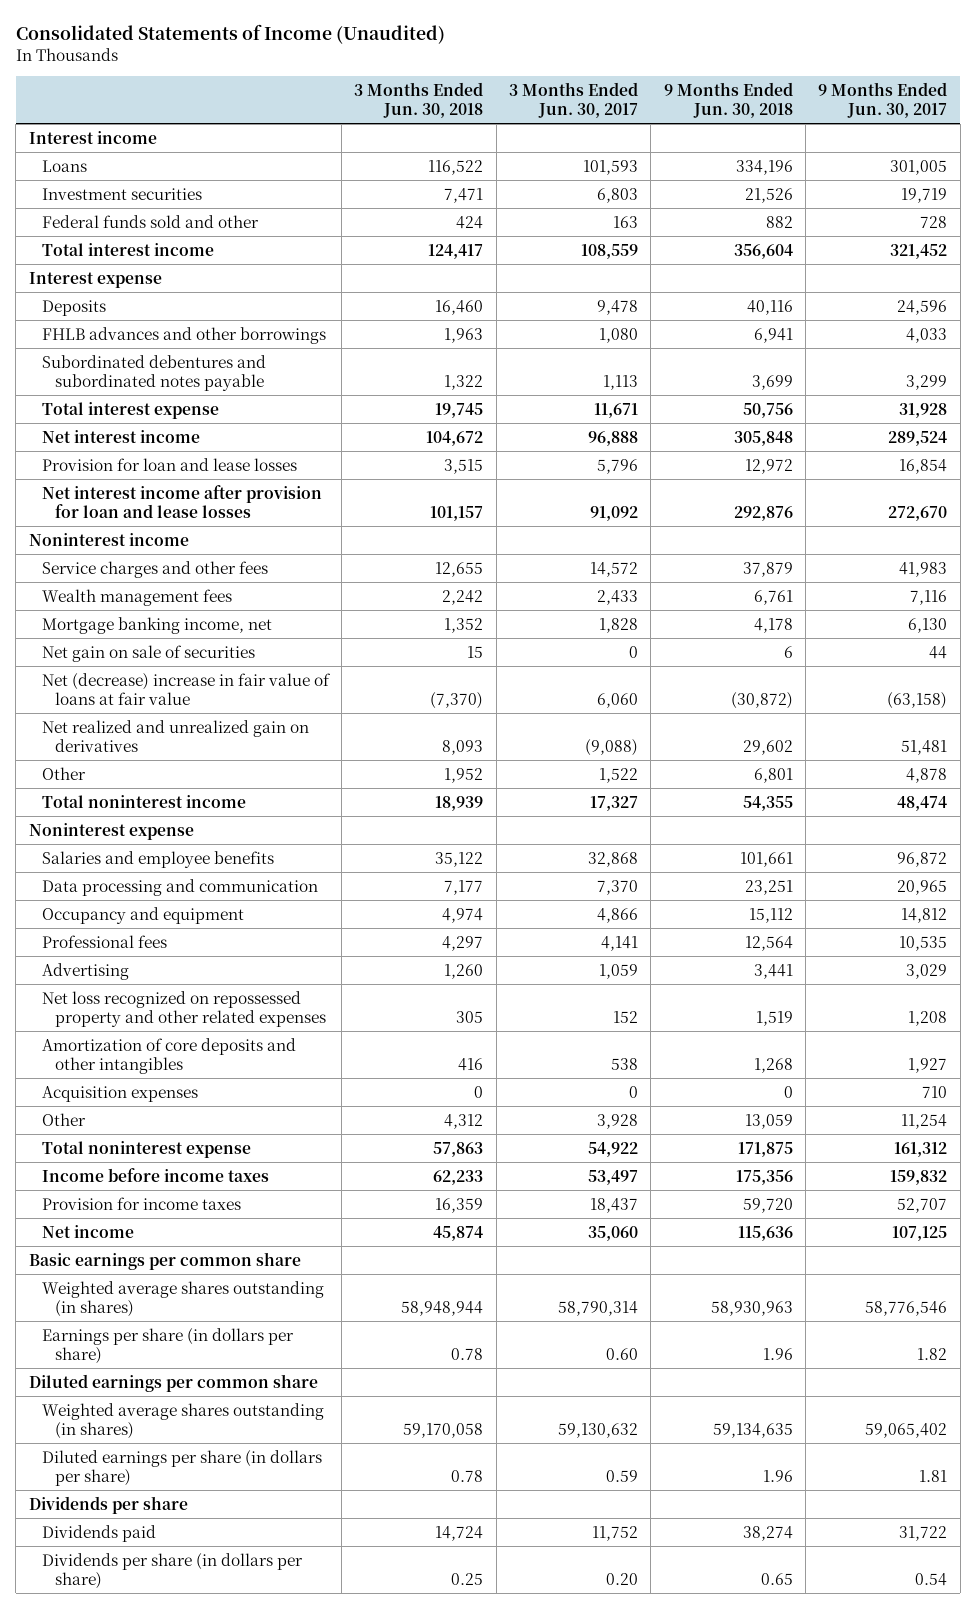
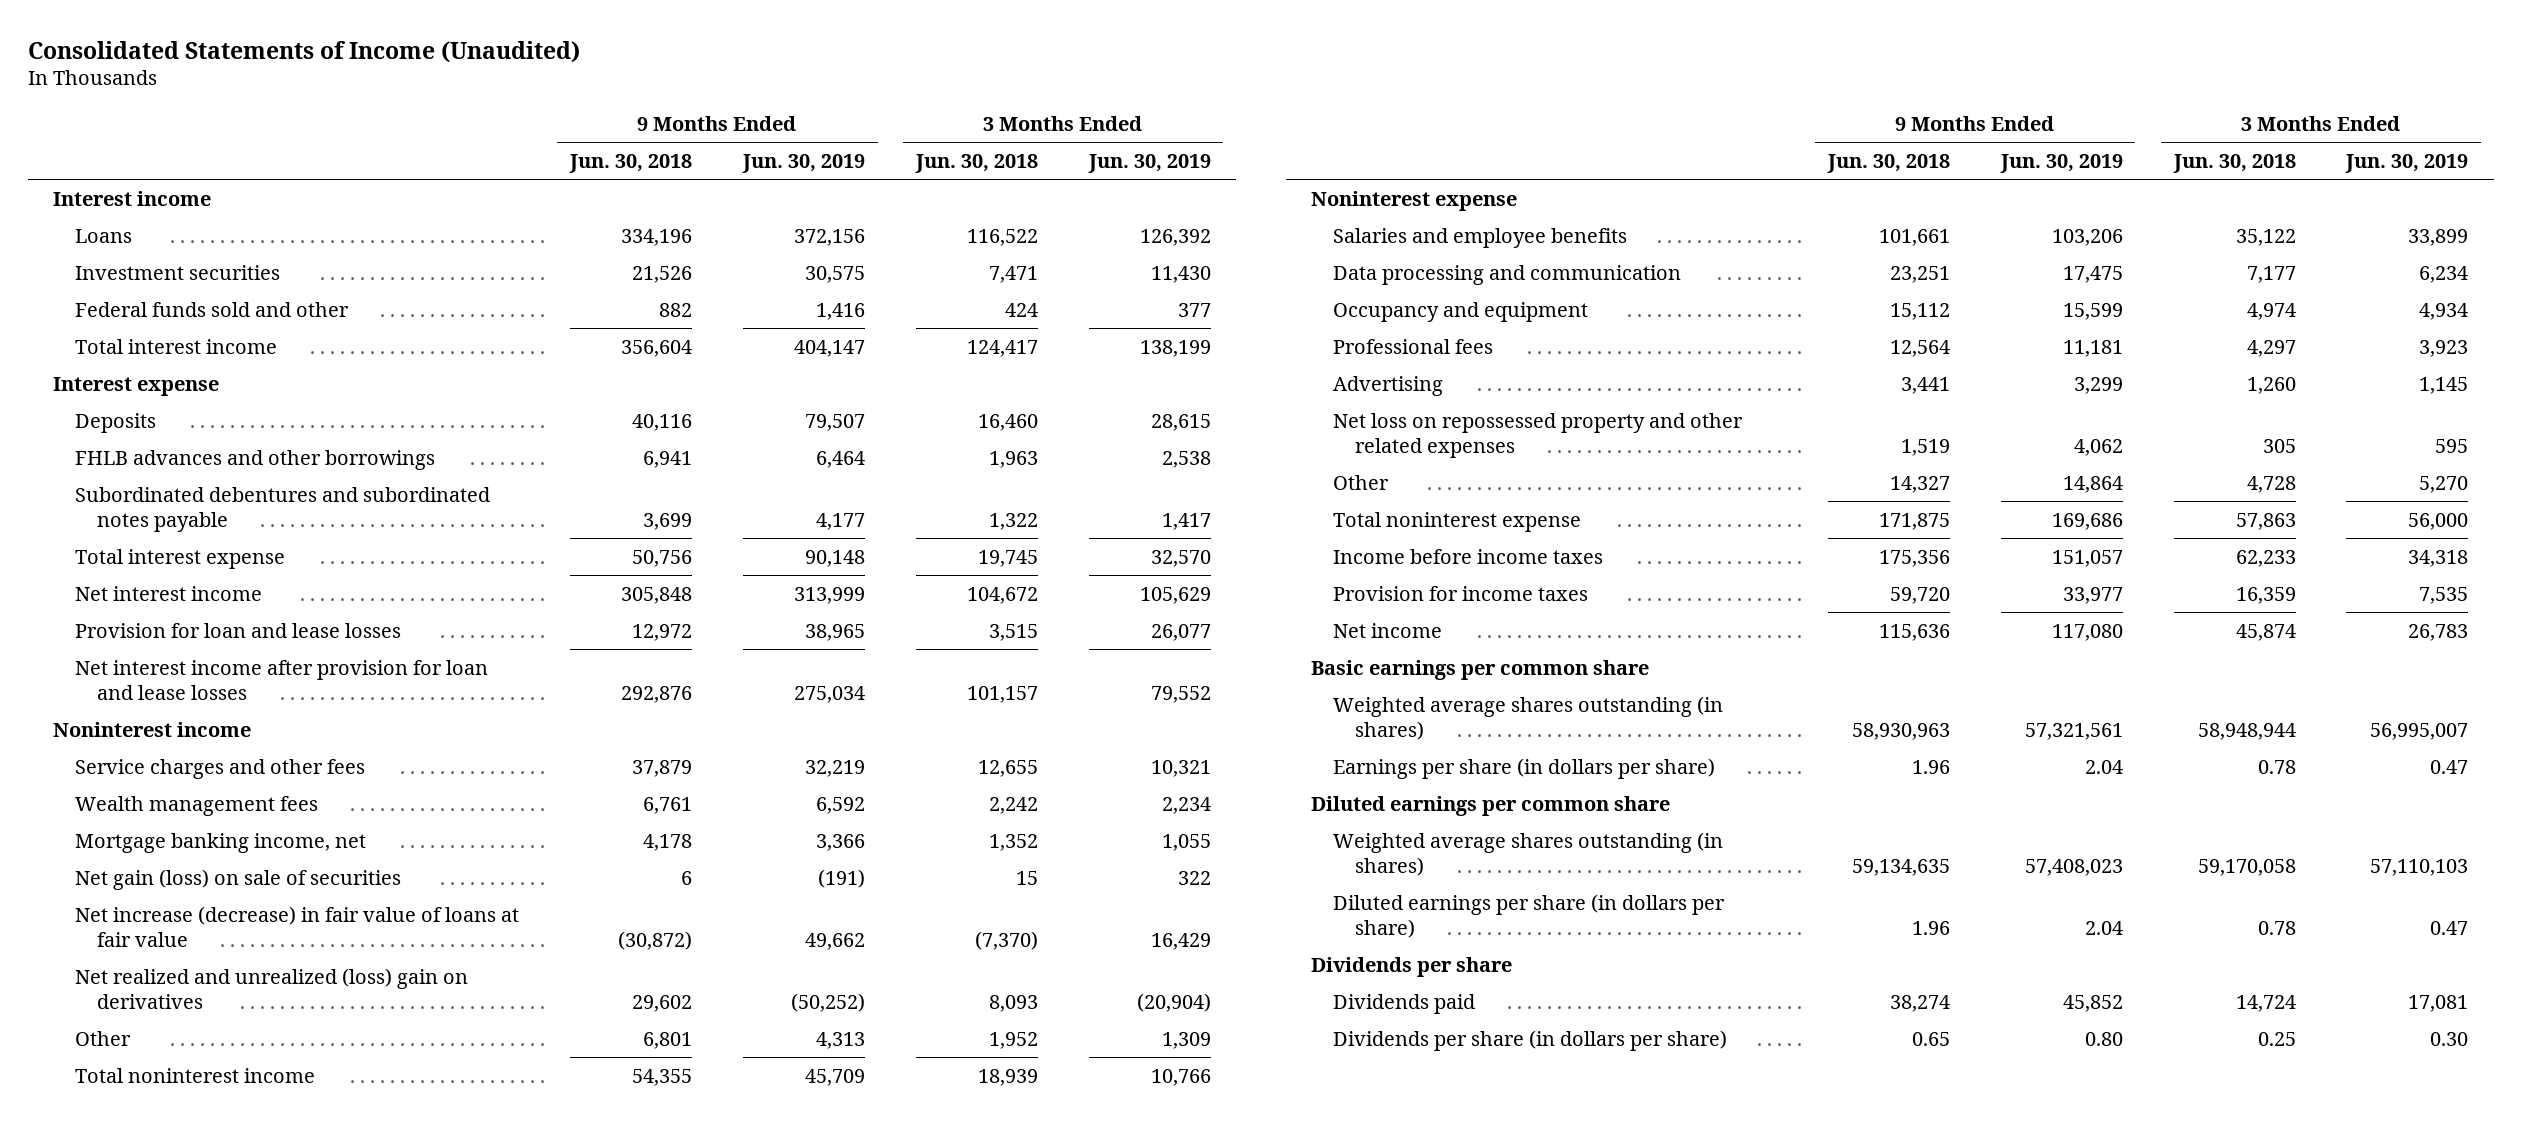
[509,81,639,118] 3 Months Ended Jun. 30, 2017 -> none
[818,81,948,118] 9 Months Ended Jun. 30, 2017 -> none
none -> [741,154,865,174] Jun. 30, 2019
none -> [1087,154,1211,174] Jun. 30, 2019
[41,644,255,662] Net gain on sale of securities -> [75,868,402,890] Net gain (loss) on sale of securities
[41,672,331,705] Net (decrease) increase in fair value of loans at fair value -> [75,905,520,947] Net increase (decrease) in fair value of loans at fair value
[41,719,309,752] Net realized and unrealized gain on derivatives -> [75,967,469,1009] Net realized and unrealized (loss) gain on derivatives
[41,1037,296,1074] Amortization of core deposits and other intangibles -> none
[41,1085,198,1102] Acquisition expenses -> none
[41,990,326,1027] Net loss recognized on repossessed property and other related expenses -> [1333,412,1744,458] Net loss on repossessed property and other related expenses
[444,1113,484,1129] 4,312 -> [2246,475,2296,493] 4,728
[744,1113,793,1129] 13,059 -> [1889,475,1950,493] 14,327

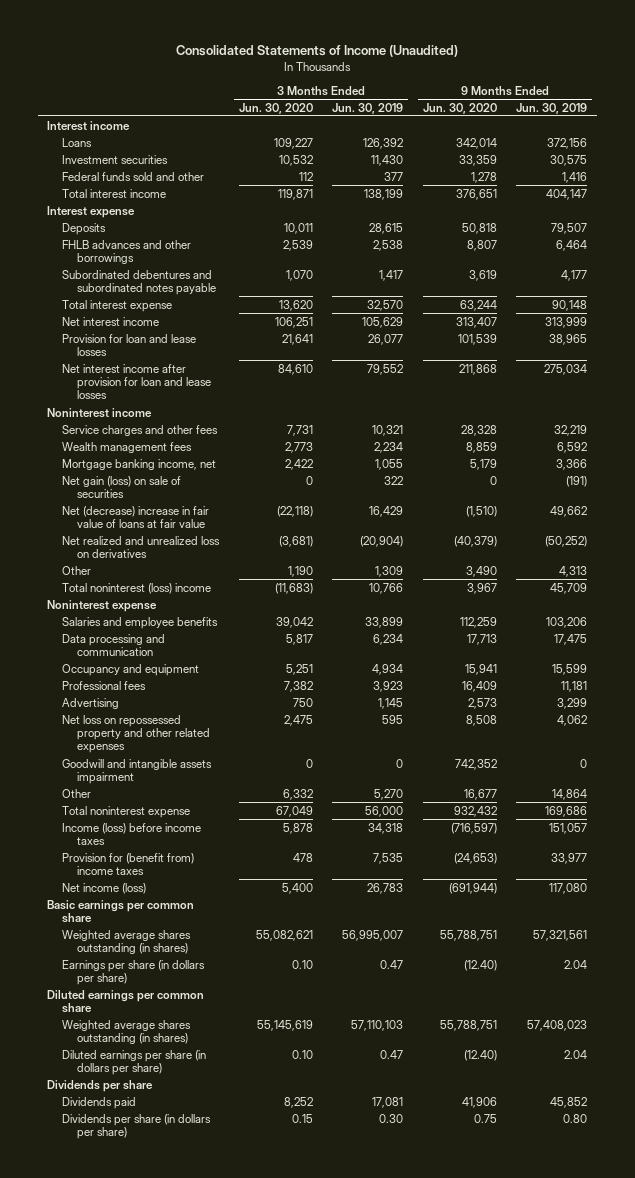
[569,154,693,174] Jun. 30, 2018 -> none
[914,154,1038,174] Jun. 30, 2018 -> none
none -> [238,102,313,114] Jun. 30, 2020
none -> [422,102,497,114] Jun. 30, 2020
[75,905,520,947] Net increase (decrease) in fair value of loans at fair value -> [62,505,210,528] Net (decrease) increase in fair value of loans at fair value
[75,967,469,1009] Net realized and unrealized (loss) gain on derivatives -> [62,535,221,558] Net realized and unrealized loss on derivatives
[75,1067,316,1083] Total noninterest income -> [62,582,212,594] Total noninterest (loss) income
none -> [62,758,213,784] Goodwill and intangible assets impairment
[1333,548,1604,564] Income before income taxes -> [62,822,202,845] Income (loss) before income taxes
[1333,585,1589,601] Provision for income taxes -> [62,852,195,875] Provision for (benefit from) income taxes
[1333,622,1443,638] Net income -> [62,882,147,894] Net income (loss)

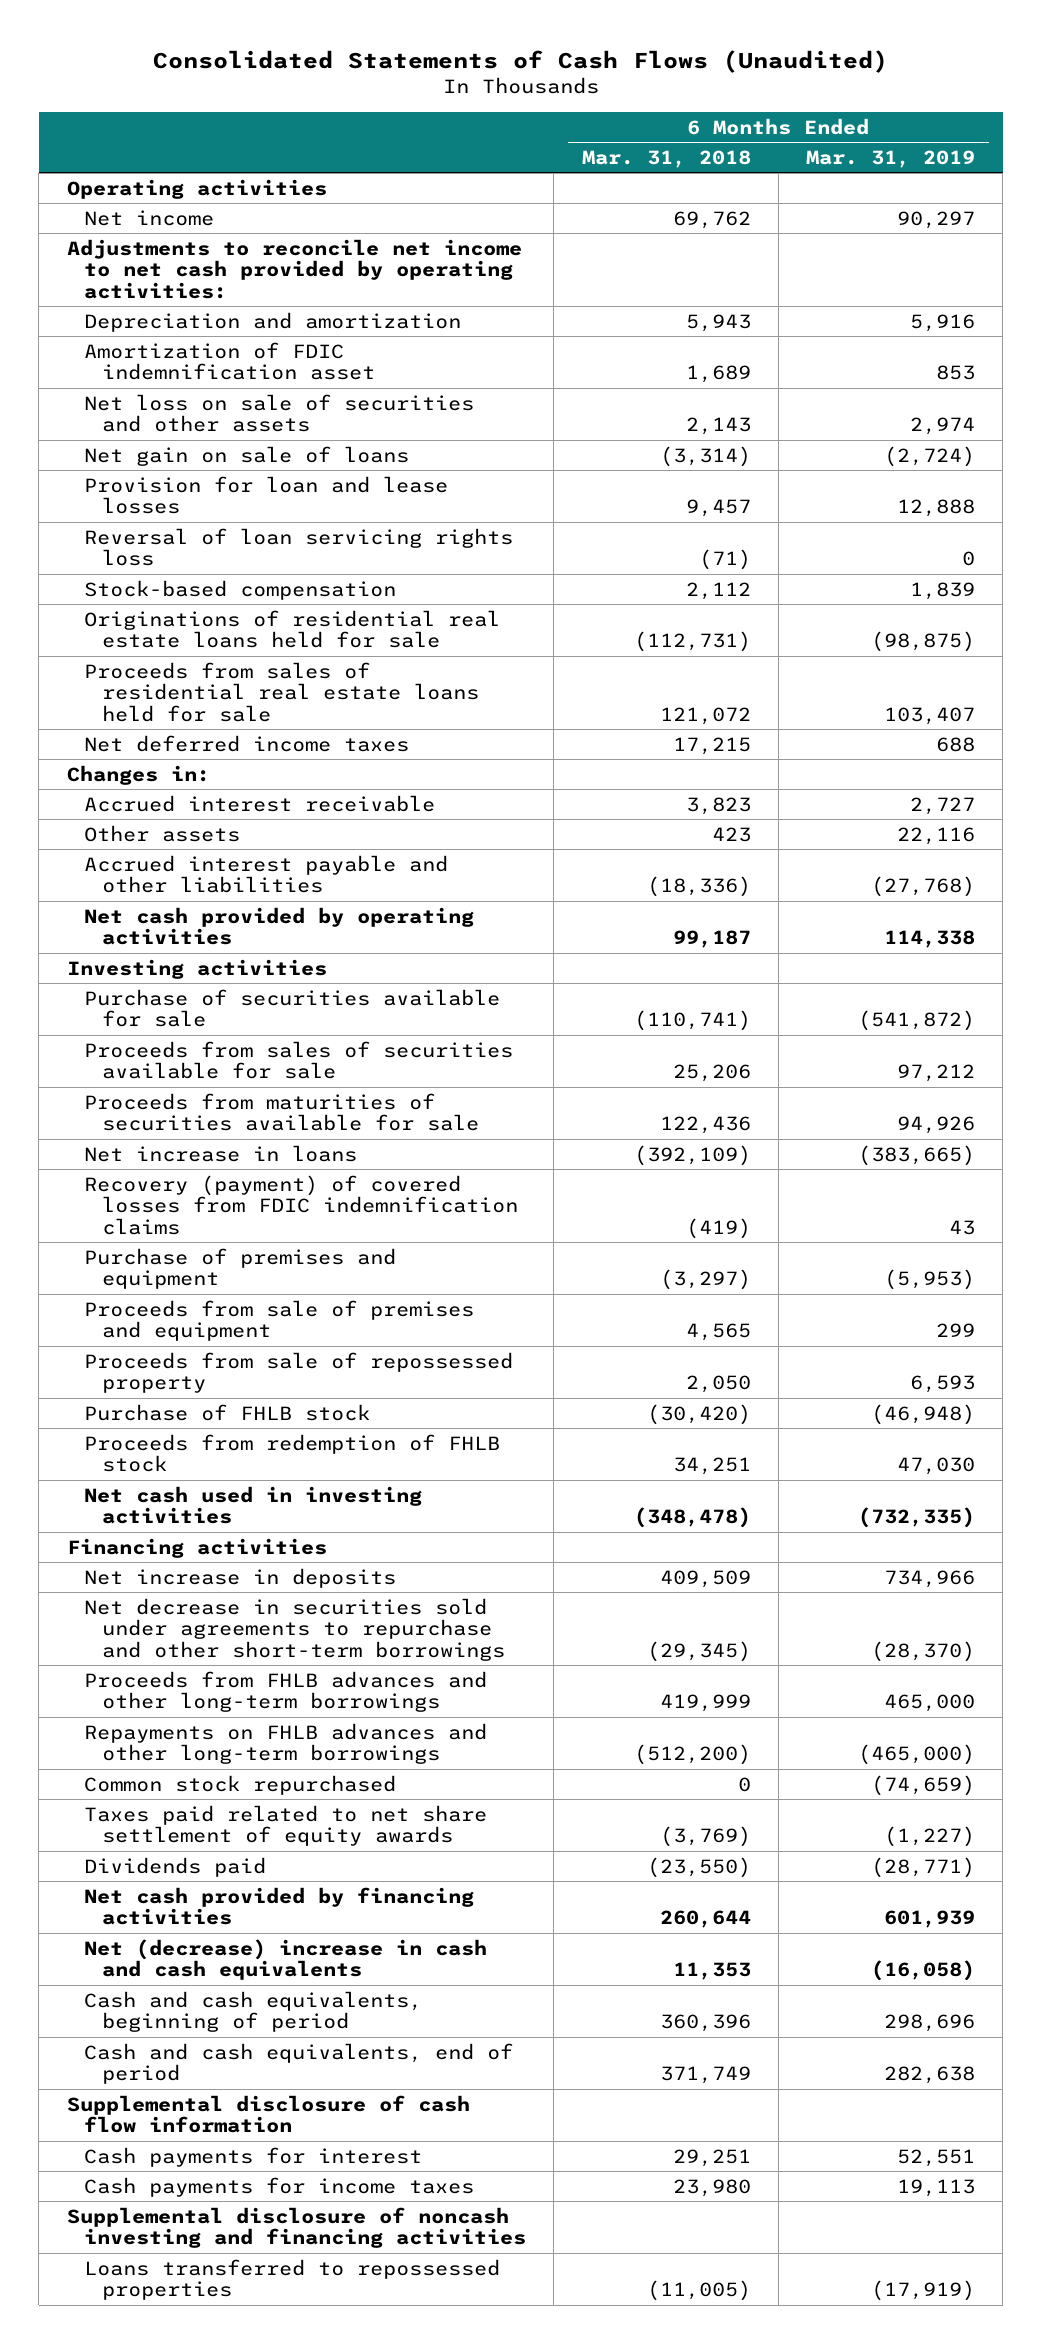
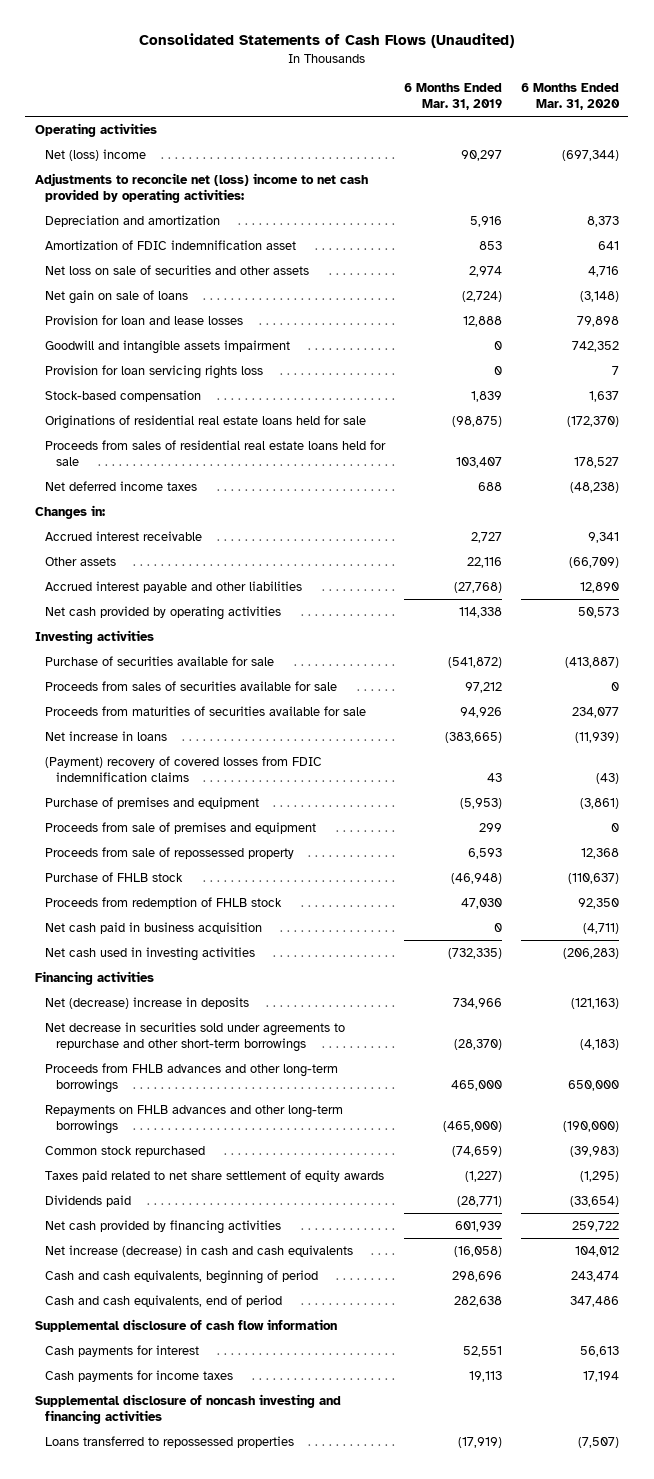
[581,149,751,168] Mar. 31, 2018 -> none
none -> [521,83,621,111] 6 Months Ended Mar. 31, 2020
[84,209,215,226] Net income -> [45,148,147,161] Net (loss) income
[66,238,522,299] Adjustments to reconcile net income to net cash provided by operating activities: -> [34,172,368,203] Adjustments to reconcile net (loss) income to net cash provided by operating activities:
none -> [45,339,291,354] Goodwill and intangible assets impairment
[84,527,514,567] Reversal of loan servicing rights loss -> [45,364,264,379] Provision for loan servicing rights loss
[84,1174,518,1235] Recovery (payment) of covered losses from FDIC indemnification claims -> [45,755,323,782] (Payment) recovery of covered losses from FDIC indemnification claims
none -> [45,921,263,934] Net cash paid in business acquisition
[84,1567,397,1588] Net increase in deposits -> [45,996,250,1009] Net (decrease) increase in deposits
[84,1938,488,1981] Net (decrease) increase in cash and cash equivalents -> [45,1244,354,1257] Net increase (decrease) in cash and cash equivalents

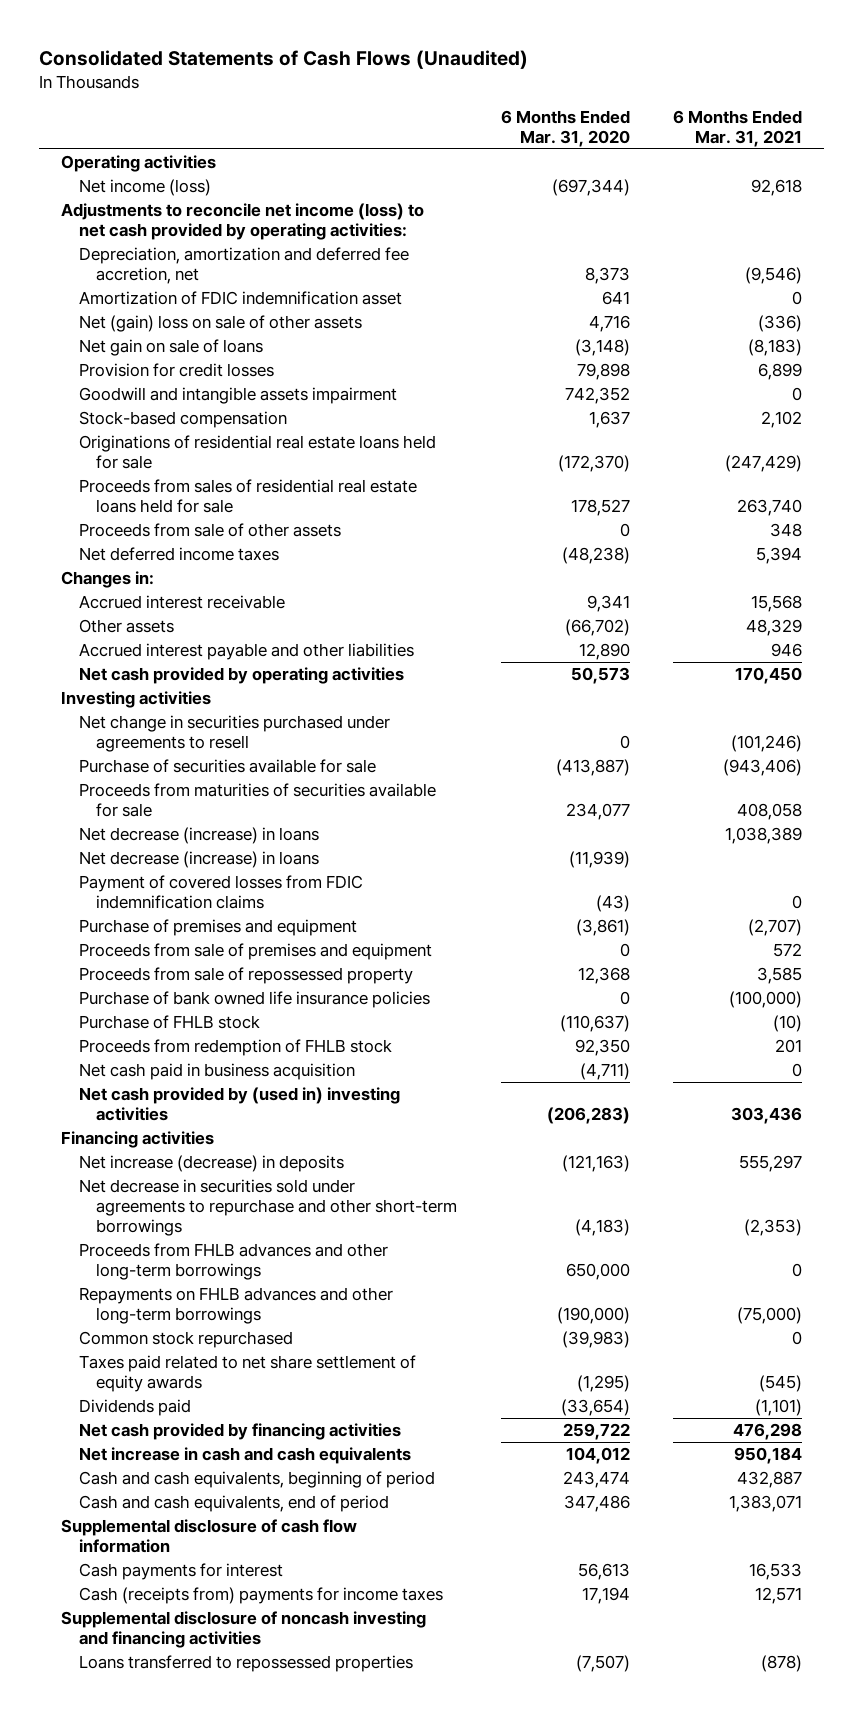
[404,83,503,111] 6 Months Ended Mar. 31, 2019 -> none
none -> [673,110,803,147] 6 Months Ended Mar. 31, 2021
[45,148,147,161] Net (loss) income -> [78,179,211,197] Net income (loss)
[34,172,368,203] Adjustments to reconcile net (loss) income to net cash provided by operating activities: -> [60,203,424,240] Adjustments to reconcile net income (loss) to net cash provided by operating activities:
[45,214,221,227] Depreciation and amortization -> [78,247,409,284] Depreciation, amortization and deferred fee accretion, net
[45,264,310,275] Net loss on sale of securities and other assets -> [78,315,362,333] Net (gain) loss on sale of other assets
[45,314,244,325] Provision for loan and lease losses -> [78,363,274,378] Provision for credit losses
[45,364,264,379] Provision for loan servicing rights loss -> none
none -> [78,523,341,538] Proceeds from sale of other assets
[569,556,620,568] (66,709) -> [564,619,630,637] (66,702)
none -> [78,715,390,752] Net change in securities purchased under agreements to resell
[45,680,338,691] Proceeds from sales of securities available for sale -> none
none -> [78,827,319,845] Net decrease (increase) in loans
[45,730,168,741] Net increase in loans -> [78,851,319,869] Net decrease (increase) in loans
[45,755,323,782] (Payment) recovery of covered losses from FDIC indemnification claims -> [78,875,363,909] Payment of covered losses from FDIC indemnification claims
none -> [78,991,430,1009] Purchase of bank owned life insurance policies
[45,946,256,961] Net cash used in investing activities -> [78,1087,400,1121] Net cash provided by (used in) investing activities
[45,996,250,1009] Net (decrease) increase in deposits -> [78,1155,344,1173] Net increase (decrease) in deposits
[45,1244,354,1257] Net increase (decrease) in cash and cash equivalents -> [78,1447,411,1465] Net increase in cash and cash equivalents
[45,1369,234,1382] Cash payments for income taxes -> [78,1587,443,1605] Cash (receipts from) payments for income taxes

